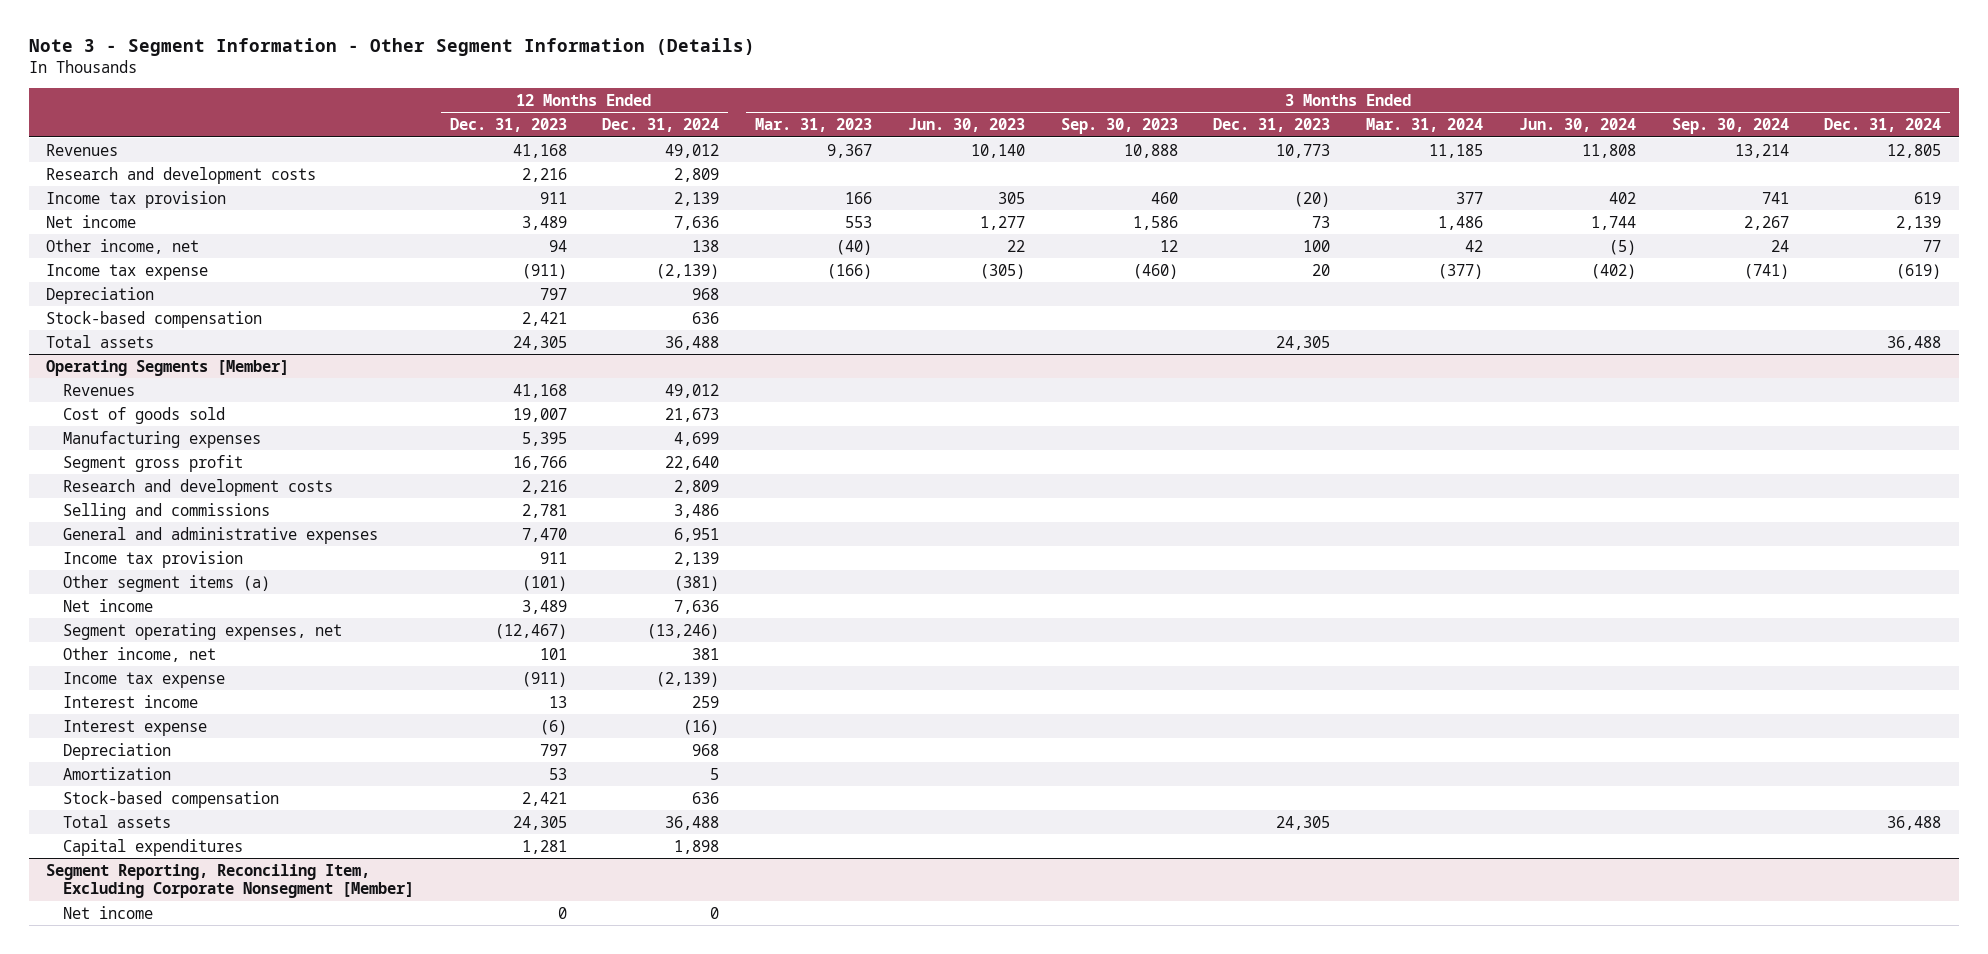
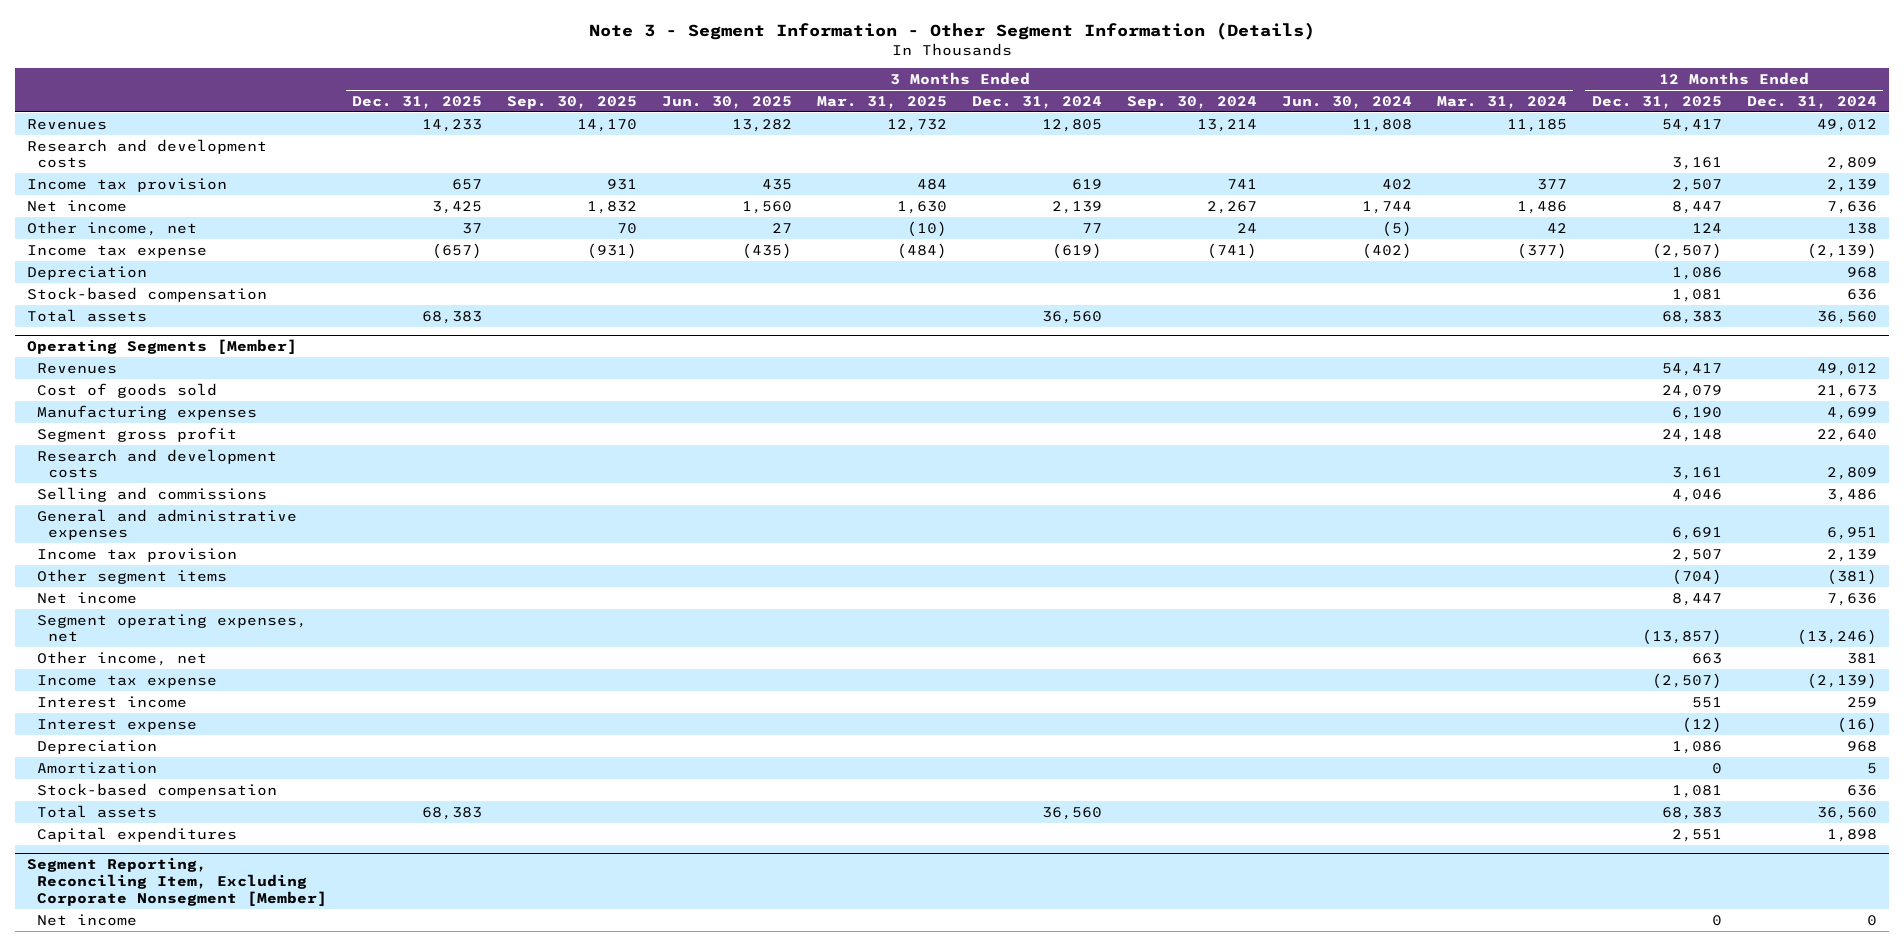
[449,118,567,133] Dec. 31, 2023 -> none
[755,118,873,133] Mar. 31, 2023 -> none
[907,118,1025,133] Jun. 30, 2023 -> none
[1060,118,1178,135] Sep. 30, 2023 -> none
[1213,118,1331,133] Dec. 31, 2023 -> none
none -> [352,95,483,109] Dec. 31, 2025
none -> [507,95,638,109] Sep. 30, 2025
none -> [662,95,793,109] Jun. 30, 2025
none -> [817,95,948,109] Mar. 31, 2025
none -> [1591,95,1722,109] Dec. 31, 2025
[665,335,720,350] 36,488 -> [1816,310,1877,324] 36,560
[1887,335,1942,350] 36,488 -> [1041,310,1102,324] 36,560
[62,574,270,592] Other segment items (a) -> [37,568,228,584] Other segment items
[665,815,720,830] 36,488 -> [1816,806,1877,820] 36,560
[1887,815,1942,830] 36,488 -> [1041,806,1102,820] 36,560

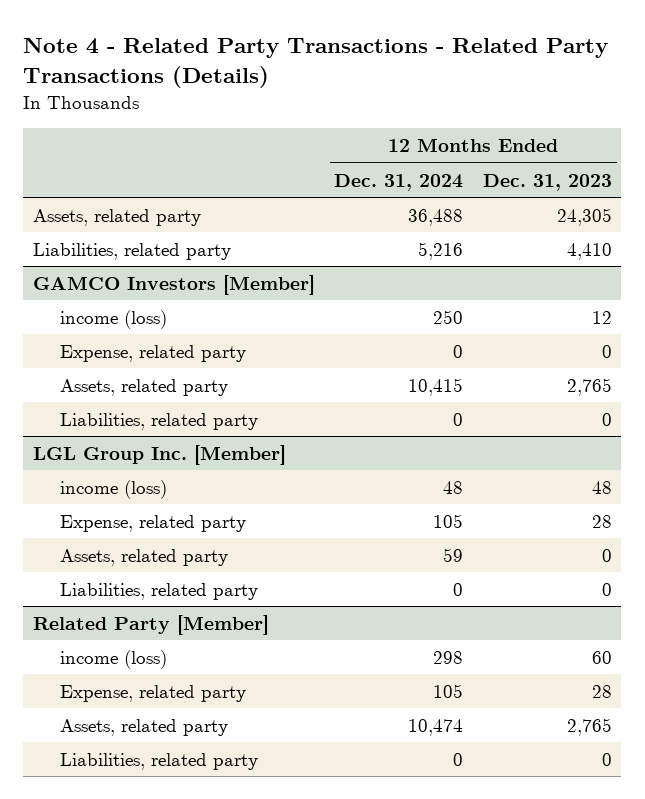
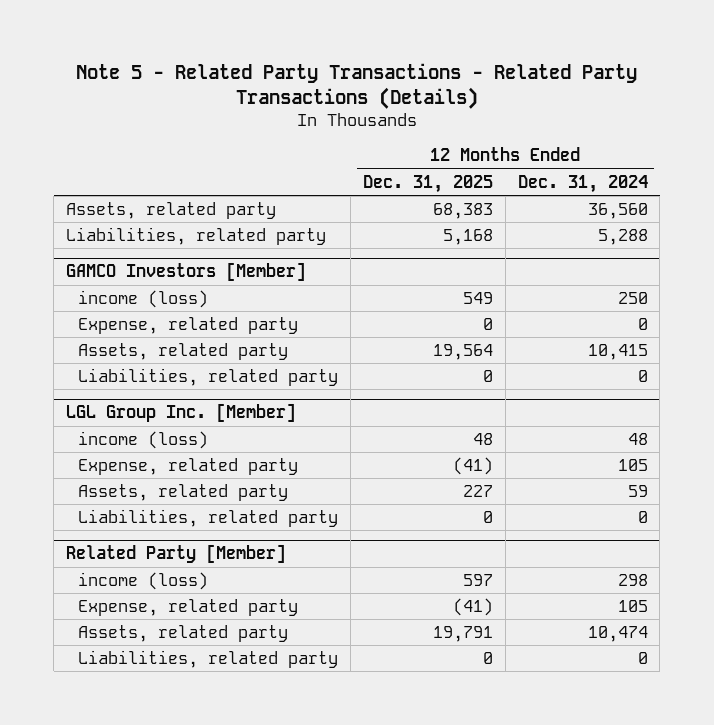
[23,38,609,89] Note 4 - Related Party Transactions - Related Party Transactions (Details) -> [75,63,637,110] Note 5 - Related Party Transactions - Related Party Transactions (Details)
[482,173,612,191] Dec. 31, 2023 -> none
none -> [362,174,493,193] Dec. 31, 2025
[408,208,464,226] 36,488 -> [587,202,648,219] 36,560
[418,241,464,260] 5,216 -> [597,228,648,245] 5,288

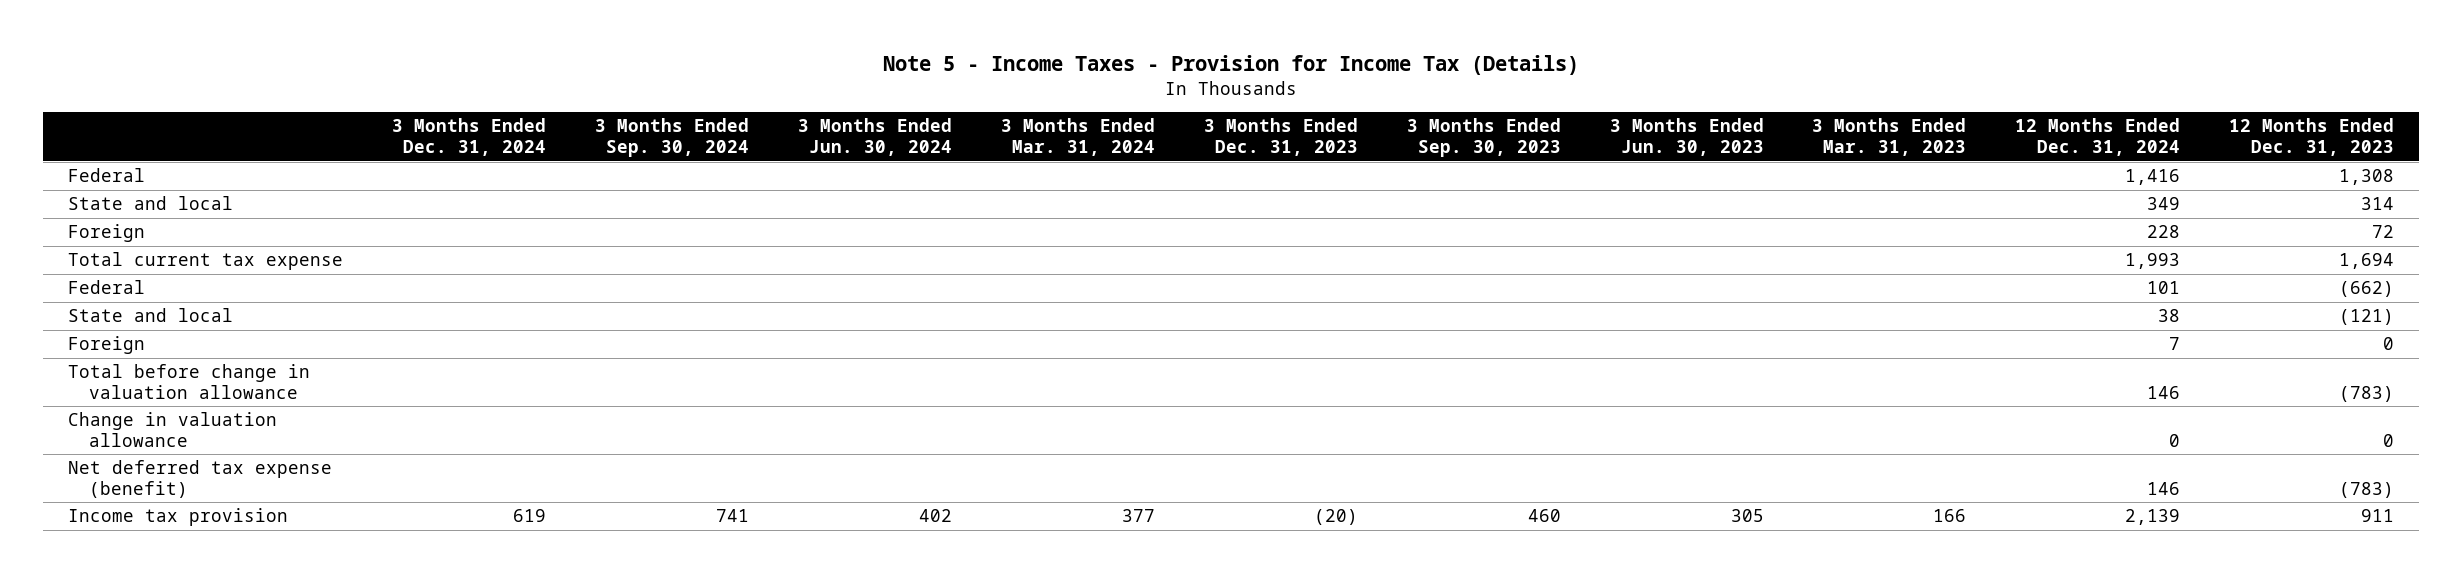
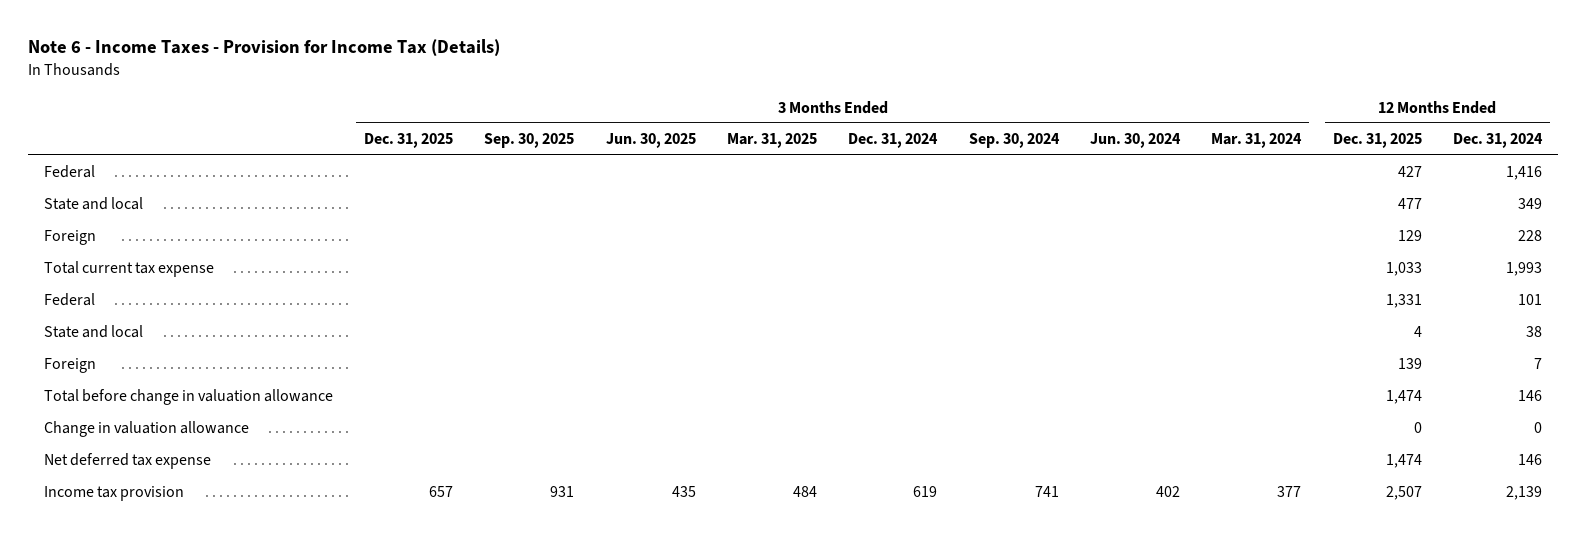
[883,54,1580,75] Note 5 - Income Taxes - Provision for Income Tax (Details) -> [28,39,501,57] Note 6 - Income Taxes - Provision for Income Tax (Details)
[1203,118,1358,157] 3 Months Ended Dec. 31, 2023 -> none
[1406,118,1561,158] 3 Months Ended Sep. 30, 2023 -> none
[1609,118,1764,157] 3 Months Ended Jun. 30, 2023 -> none
[1812,118,1967,157] 3 Months Ended Mar. 31, 2023 -> none
[2229,118,2395,157] 12 Months Ended Dec. 31, 2023 -> none
none -> [364,133,454,149] Dec. 31, 2025
none -> [484,133,575,149] Sep. 30, 2025
none -> [605,133,696,149] Jun. 30, 2025
none -> [727,133,818,149] Mar. 31, 2025
none -> [1332,133,1422,149] Dec. 31, 2025
[67,460,332,498] Net deferred tax expense (benefit) -> [43,453,211,470] Net deferred tax expense

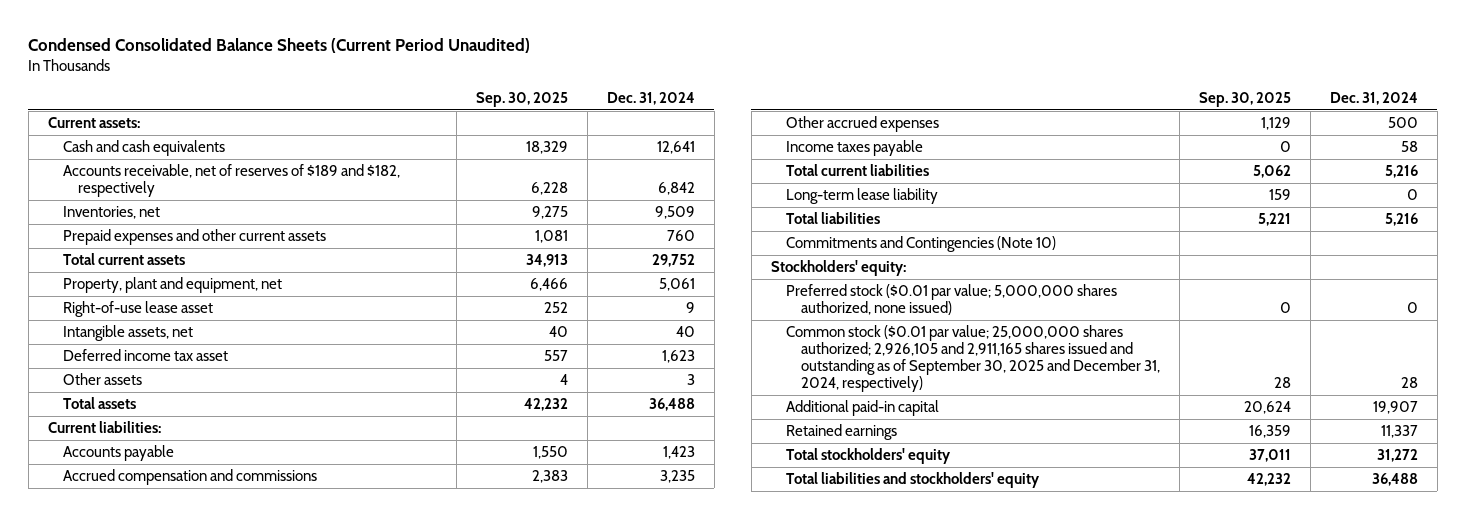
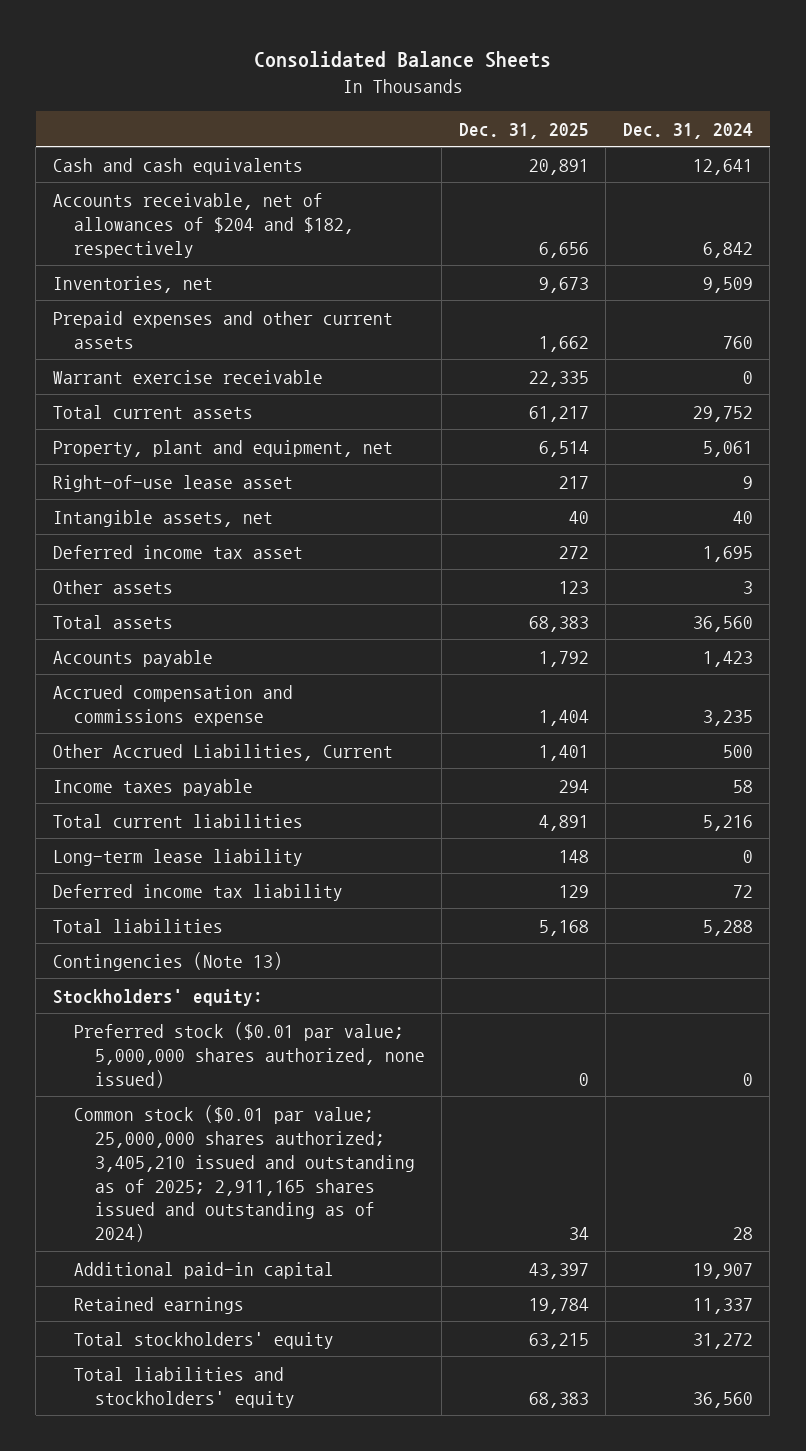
[28,38,531,54] Condensed Consolidated Balance Sheets (Current Period Unaudited) -> [253,50,551,68] Consolidated Balance Sheets
[476,92,569,108] Sep. 30, 2025 -> none
none -> [458,122,589,139] Dec. 31, 2025
[47,117,140,129] Current assets: -> none
[63,164,401,198] Accounts receivable, net of reserves of $189 and $182, respectively -> [52,192,354,258] Accounts receivable, net of allowances of $204 and $182, respectively
none -> [52,369,323,384] Warrant exercise receivable
[661,350,695,364] 1,623 -> [702,545,753,562] 1,695
[47,421,161,434] Current liabilities: -> none
[648,398,695,412] 36,488 -> [692,615,753,632] 36,560
[63,469,318,486] Accrued compensation and commissions -> [52,684,293,726] Accrued compensation and commissions expense
[785,116,939,133] Other accrued expenses -> [52,743,393,761] Other Accrued Liabilities, Current
none -> [52,883,343,901] Deferred income tax liability
[1384,213,1418,227] 5,216 -> [702,919,753,936] 5,288
[785,236,1056,253] Commitments and Contingencies (Note 10) -> [52,951,283,971] Contingencies (Note 13)
[785,325,1161,393] Common stock ($0.01 par value; 25,000,000 shares authorized; 2,926,105 and 2,911,165 shares issued and outstanding as of September 30, 2025 and December 31, 2024, respectively) -> [73,1104,415,1243] Common stock ($0.01 par value; 25,000,000 shares authorized; 3,405,210 issued and outstanding as of 2025; 2,911,165 shares issued and outstanding as of 2024)
[1371,473,1418,487] 36,488 -> [692,1391,753,1408] 36,560

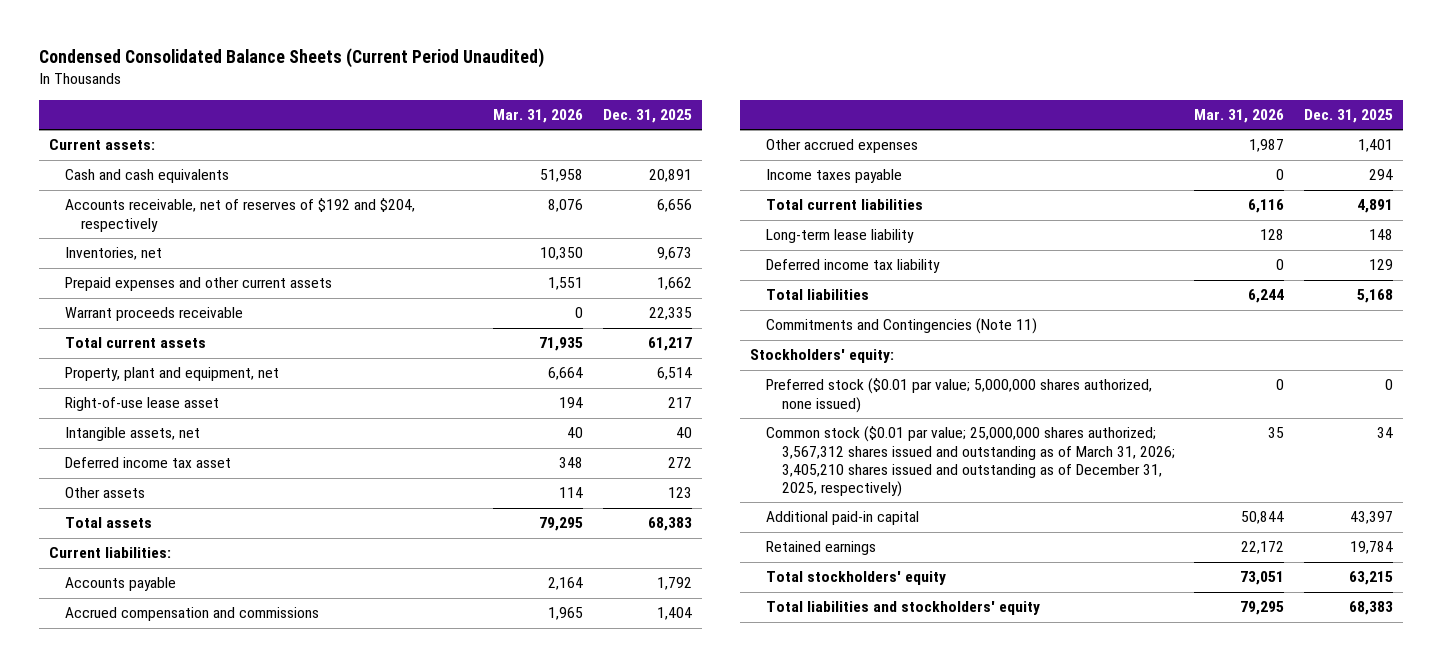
[253,50,551,68] Consolidated Balance Sheets -> [39,48,545,69] Condensed Consolidated Balance Sheets (Current Period Unaudited)
[622,122,753,139] Dec. 31, 2024 -> none
none -> [493,108,584,123] Mar. 31, 2026
none -> [49,139,156,151] Current assets:
[52,192,354,258] Accounts receivable, net of allowances of $204 and $182, respectively -> [65,198,416,232] Accounts receivable, net of reserves of $192 and $204, respectively
[52,369,323,384] Warrant exercise receivable -> [65,307,244,322] Warrant proceeds receivable
none -> [49,547,172,559] Current liabilities:
[52,684,293,726] Accrued compensation and commissions expense -> [65,607,320,622] Accrued compensation and commissions
[52,743,393,761] Other Accrued Liabilities, Current -> [765,139,918,154] Other accrued expenses
[52,951,283,971] Contingencies (Note 13) -> [765,318,1037,335] Commitments and Contingencies (Note 11)
[73,1104,415,1243] Common stock ($0.01 par value; 25,000,000 shares authorized; 3,405,210 issued and outstanding as of 2025; 2,911,165 shares issued and outstanding as of 2024) -> [765,426,1175,497] Common stock ($0.01 par value; 25,000,000 shares authorized; 3,567,312 shares issued and outstanding as of March 31, 2026; 3,405,210 shares issued and outstanding as of December 31, 2025, respectively)

